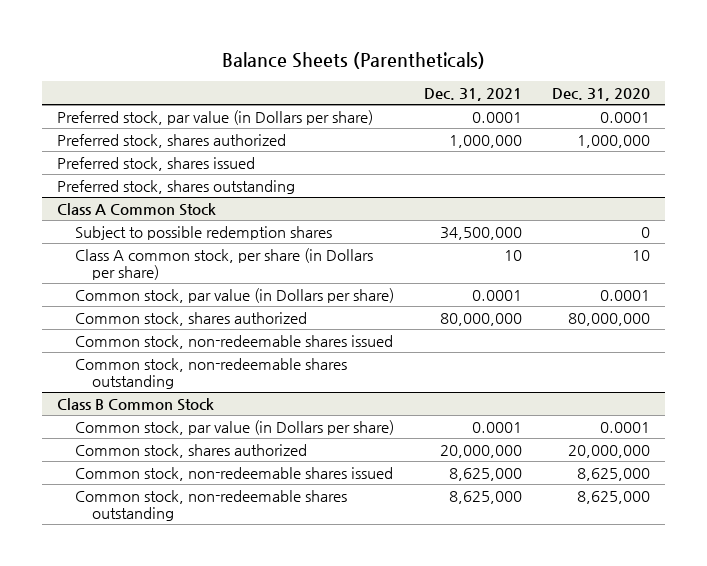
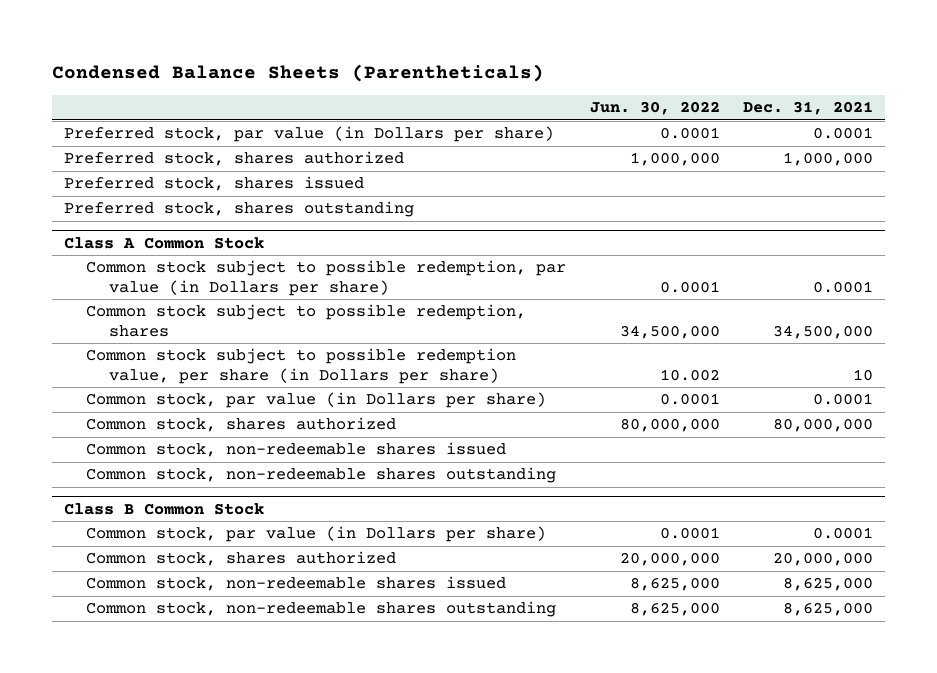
[221,51,485,69] Balance Sheets (Parentheticals) -> [51,64,544,83] Condensed Balance Sheets (Parentheticals)
[551,87,650,101] Dec. 31, 2020 -> none
none -> [589,101,720,116] Jun. 30, 2022
none -> [86,260,567,296] Common stock subject to possible redemption, par value (in Dollars per share)
[74,225,332,240] Subject to possible redemption shares -> [86,304,527,337] Common stock subject to possible redemption, shares
[74,247,373,281] Class A common stock, per share (in Dollars per share) -> [86,348,517,384] Common stock subject to possible redemption value, per share (in Dollars per share)

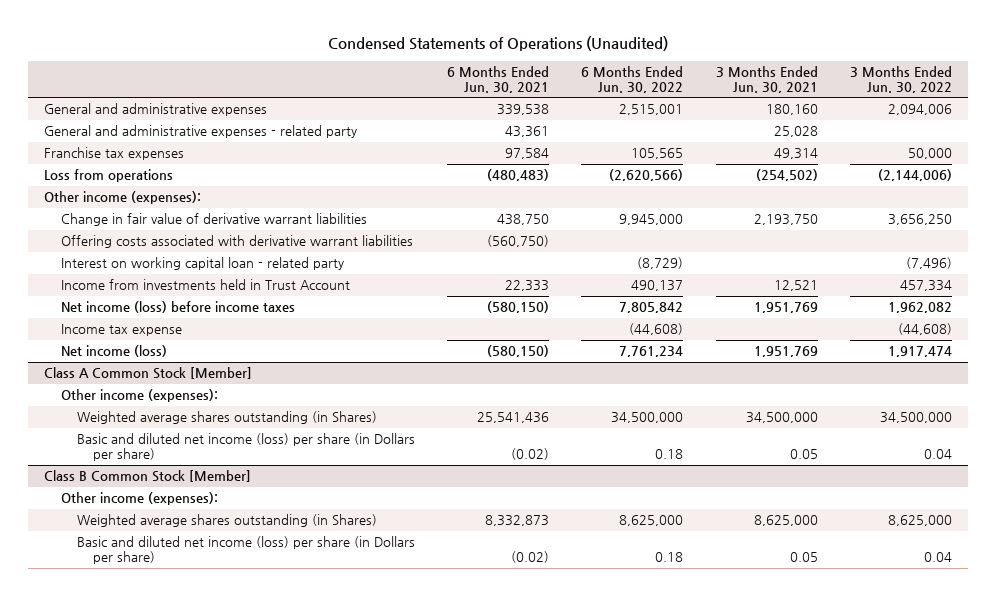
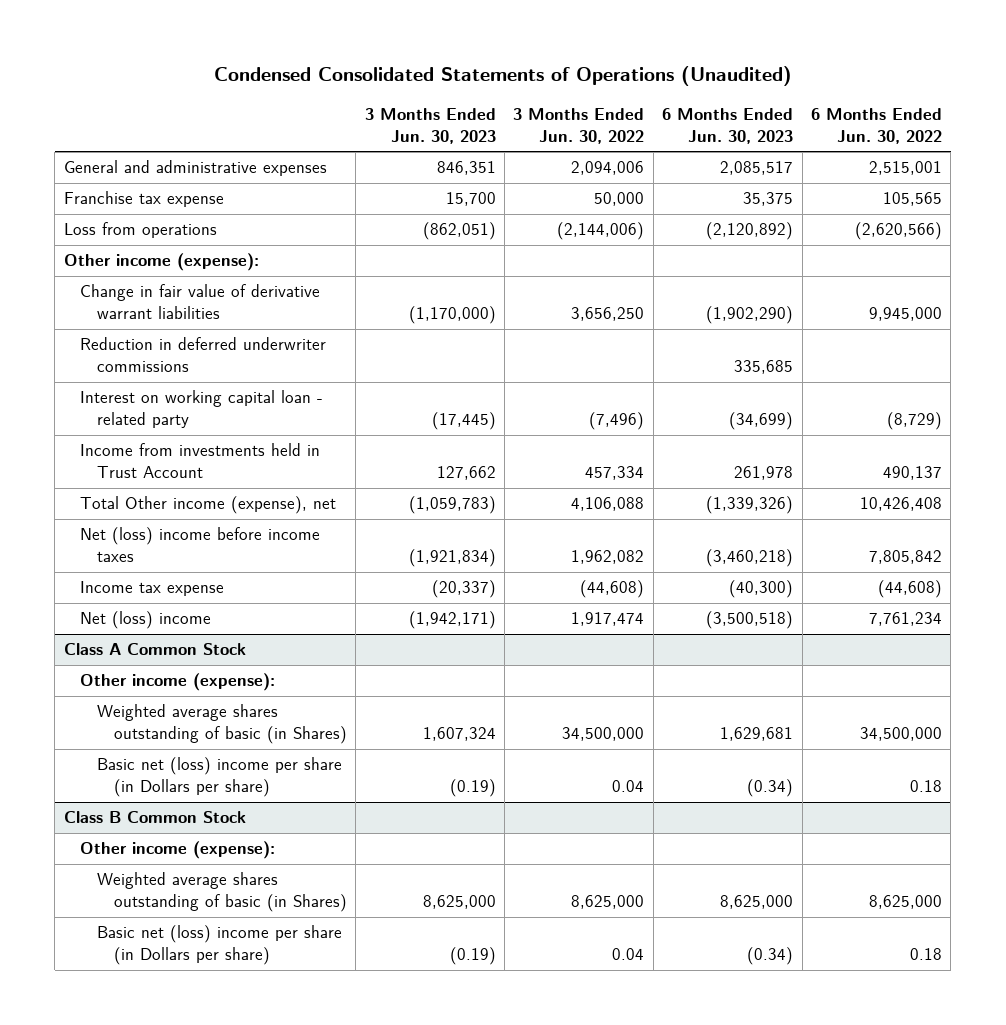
[328,35,669,51] Condensed Statements of Operations (Unaudited) -> [213,66,792,87] Condensed Consolidated Statements of Operations (Unaudited)
[446,65,549,93] 6 Months Ended Jun. 30, 2021 -> none
[715,65,818,93] 3 Months Ended Jun. 30, 2021 -> none
none -> [364,108,496,144] 3 Months Ended Jun. 30, 2023
none -> [662,108,794,144] 6 Months Ended Jun. 30, 2023
[44,125,358,139] General and administrative expenses - related party -> none
[44,147,185,161] Franchise tax expenses -> [63,191,224,208] Franchise tax expense
[44,191,202,205] Other income (expenses): -> [63,253,259,272] Other income (expense):
[60,235,413,249] Offering costs associated with derivative warrant liabilities -> none
none -> [80,337,327,373] Reduction in deferred underwriter commissions
none -> [80,496,337,515] Total Other income (expense), net
[60,301,295,314] Net income (loss) before income taxes -> [80,527,321,563] Net (loss) income before income taxes
[60,345,167,358] Net income (loss) -> [80,611,212,630] Net (loss) income
[44,367,253,380] Class A Common Stock [Member] -> [63,643,246,656] Class A Common Stock
[60,389,218,403] Other income (expenses): -> [80,673,276,692] Other income (expense):
[76,411,377,425] Weighted average shares outstanding (in Shares) -> [97,704,347,745] Weighted average shares outstanding of basic (in Shares)
[76,433,415,462] Basic and diluted net income (loss) per share (in Dollars per share) -> [97,757,343,798] Basic net (loss) income per share (in Dollars per share)
[44,470,252,483] Class B Common Stock [Member] -> [63,811,246,824] Class B Common Stock
[60,492,218,506] Other income (expenses): -> [80,841,276,860] Other income (expense):
[76,514,377,528] Weighted average shares outstanding (in Shares) -> [97,872,347,913] Weighted average shares outstanding of basic (in Shares)
[76,536,415,565] Basic and diluted net income (loss) per share (in Dollars per share) -> [97,925,343,966] Basic net (loss) income per share (in Dollars per share)

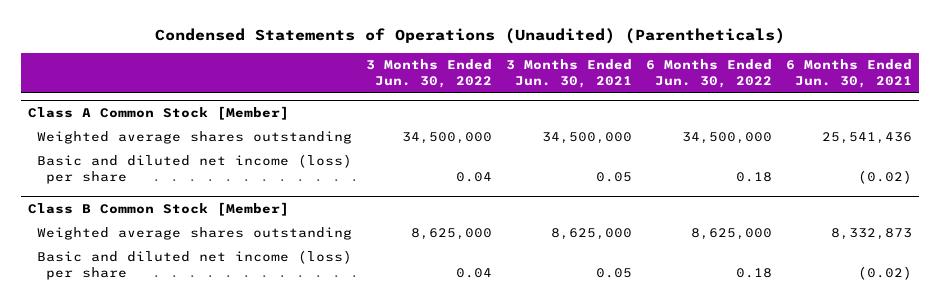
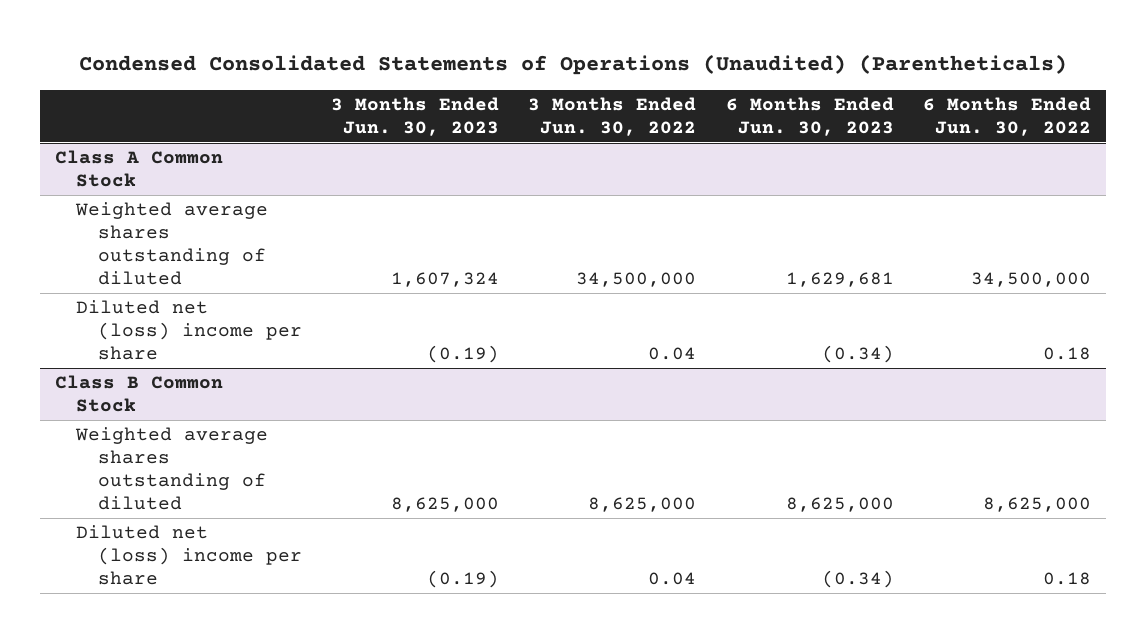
[154,28,785,45] Condensed Statements of Operations (Unaudited) (Parentheticals) -> [78,54,1067,76] Condensed Consolidated Statements of Operations (Unaudited) (Parentheticals)
[505,58,632,88] 3 Months Ended Jun. 30, 2021 -> none
[785,58,912,88] 6 Months Ended Jun. 30, 2021 -> none
none -> [331,97,500,136] 3 Months Ended Jun. 30, 2023
none -> [725,97,894,136] 6 Months Ended Jun. 30, 2023
[27,106,289,121] Class A Common Stock [Member] -> [55,150,224,188] Class A Common Stock
[37,131,353,145] Weighted average shares outstanding -> [75,202,269,285] Weighted average shares outstanding of diluted
[37,154,353,185] Basic and diluted net income (loss) per share -> [76,300,302,360] Diluted net (loss) income per share
[27,202,289,217] Class B Common Stock [Member] -> [55,375,224,413] Class B Common Stock
[37,227,353,241] Weighted average shares outstanding -> [75,427,269,510] Weighted average shares outstanding of diluted
[37,250,353,281] Basic and diluted net income (loss) per share -> [76,525,302,585] Diluted net (loss) income per share

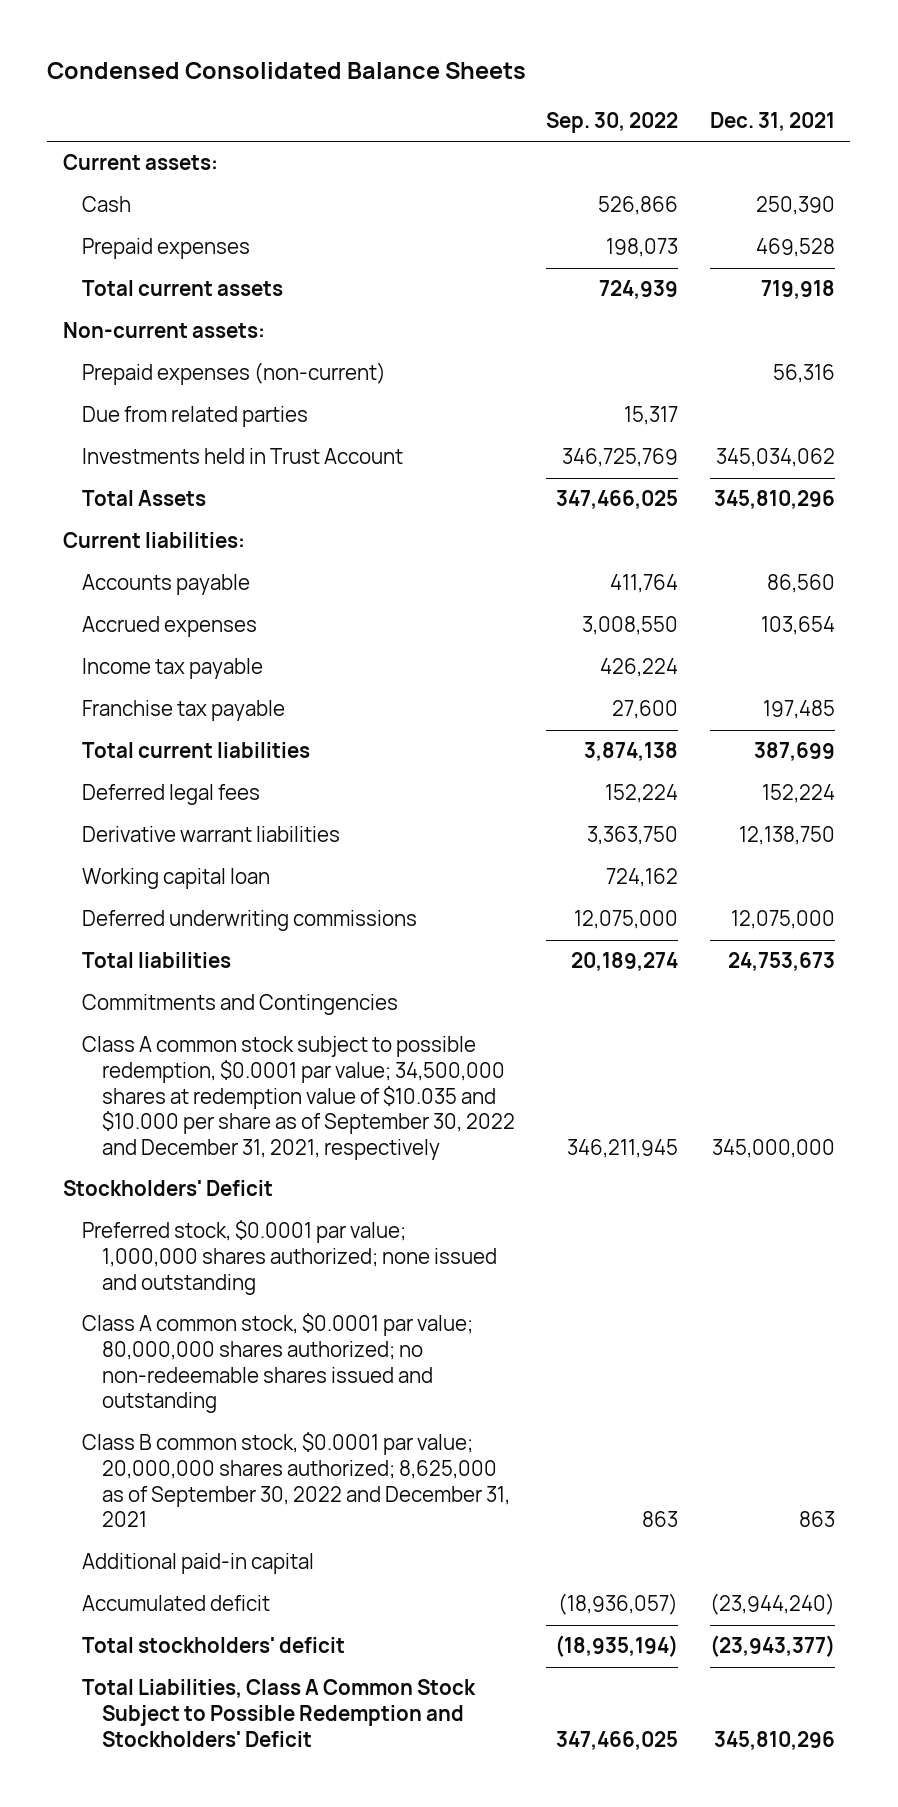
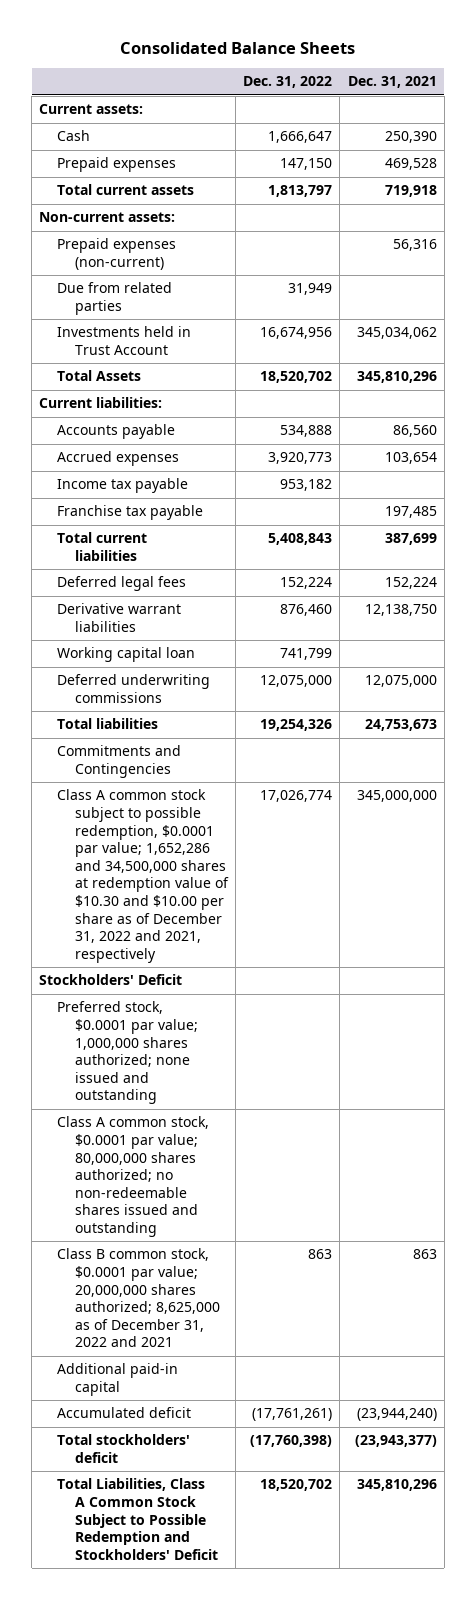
[47,62,527,80] Condensed Consolidated Balance Sheets -> [119,41,355,54] Consolidated Balance Sheets
[546,112,679,134] Sep. 30, 2022 -> none
none -> [243,76,333,89] Dec. 31, 2022
[82,1036,515,1160] Class A common stock subject to possible redemption, $0.0001 par value; 34,500,000 shares at redemption value of $10.035 and $10.000 per share as of September 30, 2022 and December 31, 2021, respectively -> [57,789,229,963] Class A common stock subject to possible redemption, $0.0001 par value; 1,652,286 and 34,500,000 shares at redemption value of $10.30 and $10.00 per share as of December 31, 2022 and 2021, respectively
[82,1432,510,1528] Class B common stock, $0.0001 par value; 20,000,000 shares authorized; 8,625,000 as of September 30, 2022 and December 31, 2021 -> [57,1248,220,1348] Class B common stock, $0.0001 par value; 20,000,000 shares authorized; 8,625,000 as of December 31, 2022 and 2021

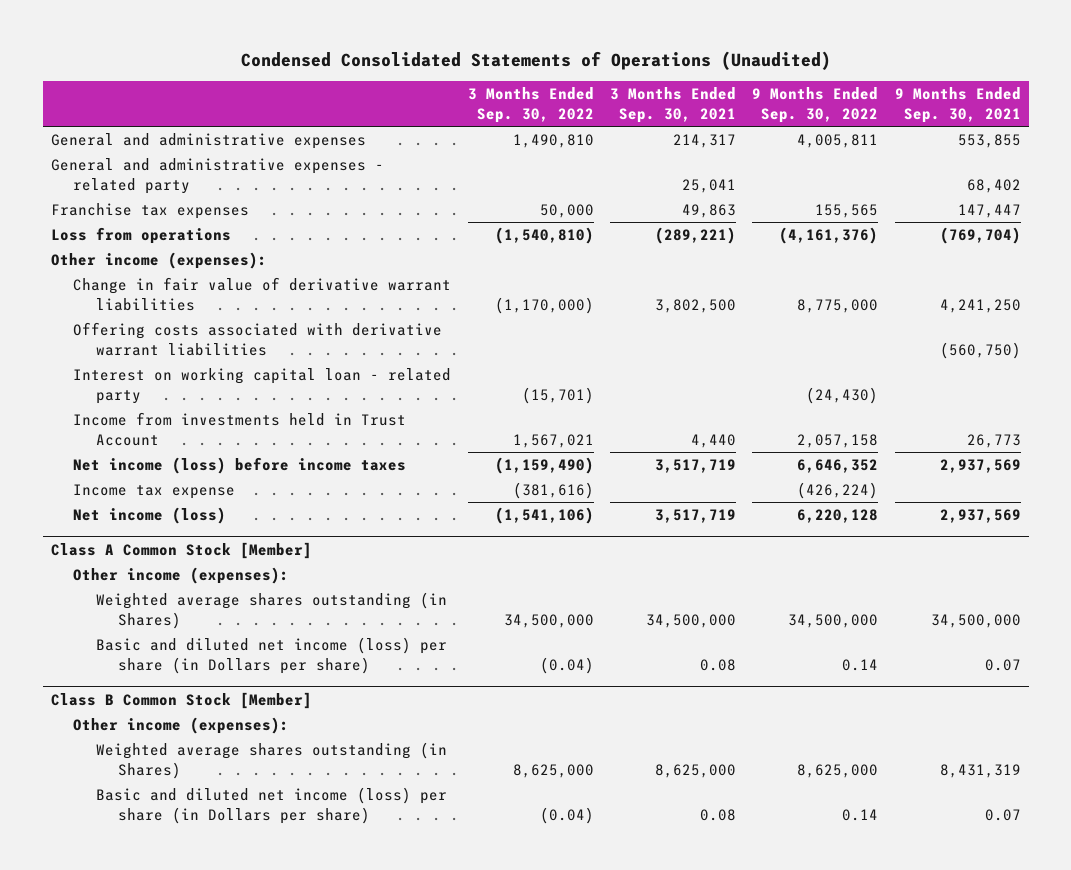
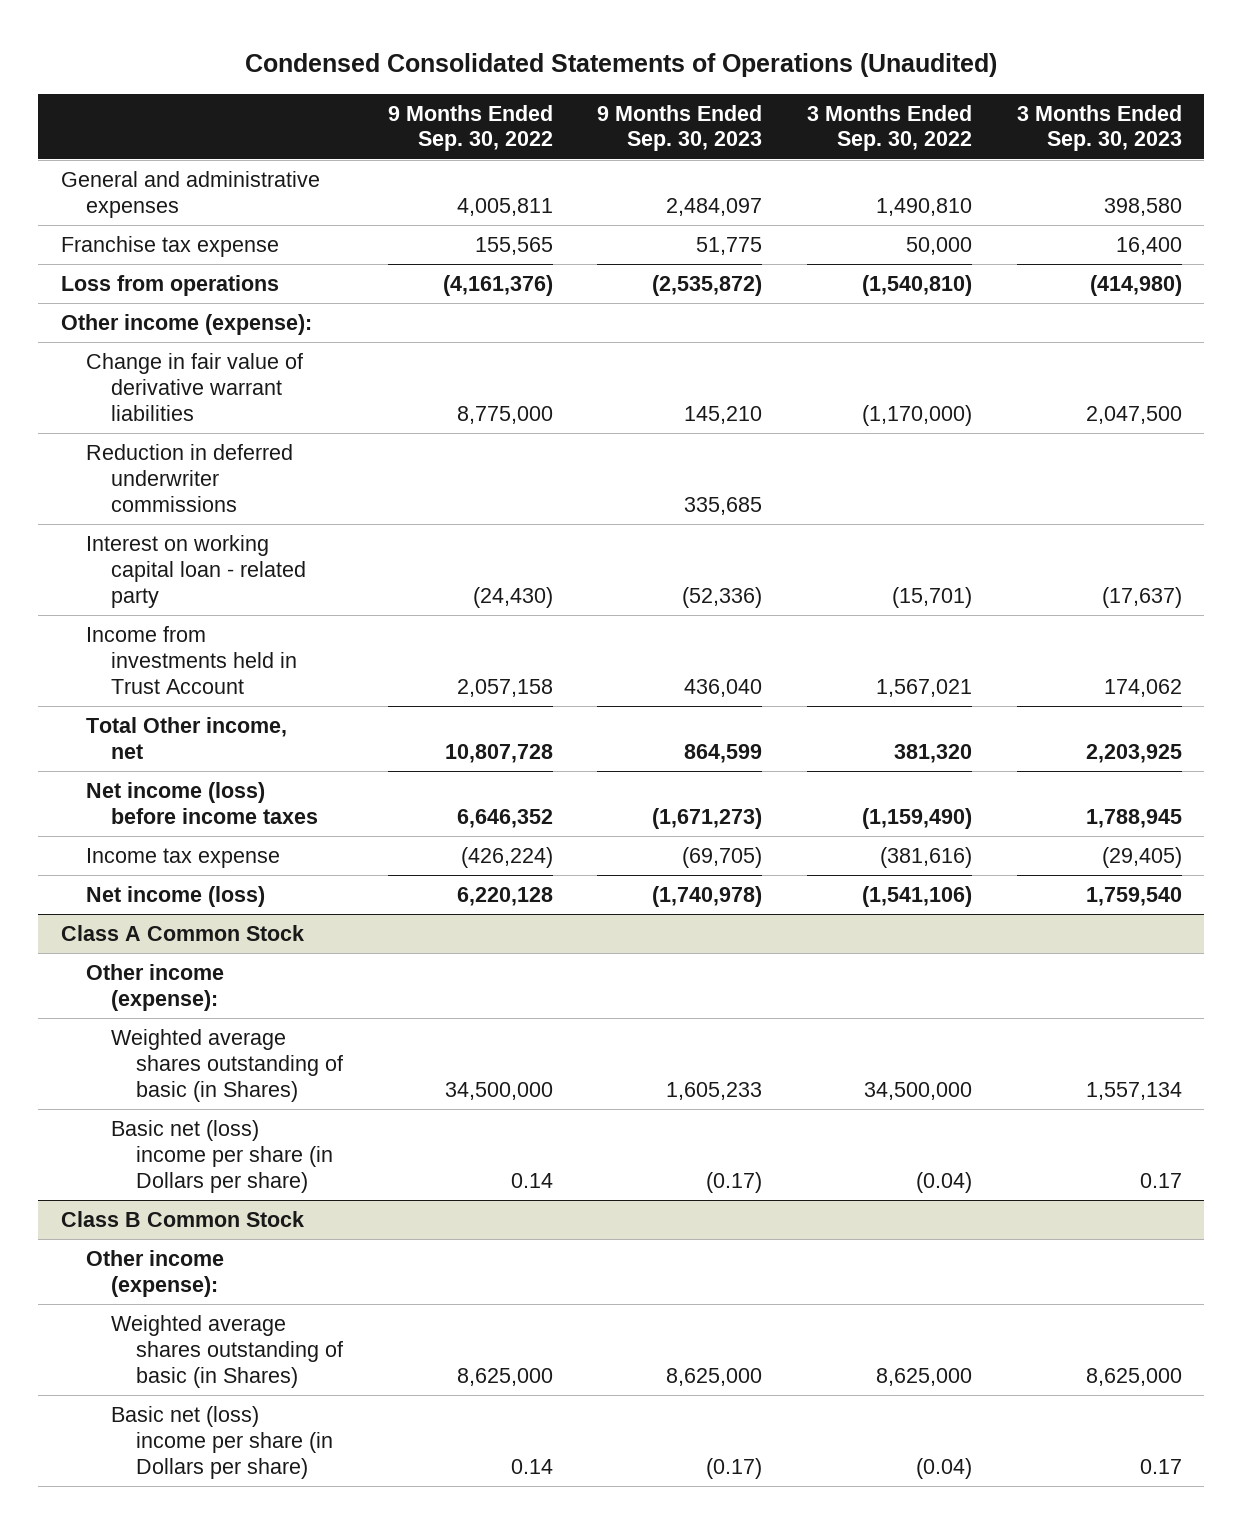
[609,87,736,123] 3 Months Ended Sep. 30, 2021 -> none
[894,87,1021,123] 9 Months Ended Sep. 30, 2021 -> none
none -> [597,104,763,152] 9 Months Ended Sep. 30, 2023
none -> [1016,104,1182,152] 3 Months Ended Sep. 30, 2023
[50,157,384,194] General and administrative expenses - related party -> none
[50,202,249,219] Franchise tax expenses -> [60,236,279,258] Franchise tax expense
[50,251,267,269] Other income (expenses): -> [60,314,312,336] Other income (expense):
[73,321,443,356] Offering costs associated with derivative warrant liabilities -> none
none -> [85,444,293,512] Reduction in deferred underwriter commissions
none -> [85,717,287,759] Total Other income, net
[50,541,312,559] Class A Common Stock [Member] -> [60,925,304,942] Class A Common Stock
[73,566,290,584] Other income (expenses): -> [85,964,224,1011] Other income (expense):
[95,591,447,629] Weighted average shares outstanding (in Shares) -> [111,1029,344,1102] Weighted average shares outstanding of basic (in Shares)
[95,636,447,674] Basic and diluted net income (loss) per share (in Dollars per share) -> [111,1120,334,1193] Basic net (loss) income per share (in Dollars per share)
[50,691,312,709] Class B Common Stock [Member] -> [60,1211,304,1228] Class B Common Stock
[73,716,290,734] Other income (expenses): -> [85,1250,224,1297] Other income (expense):
[95,741,447,779] Weighted average shares outstanding (in Shares) -> [111,1315,344,1388] Weighted average shares outstanding of basic (in Shares)
[95,786,447,824] Basic and diluted net income (loss) per share (in Dollars per share) -> [111,1406,334,1479] Basic net (loss) income per share (in Dollars per share)

